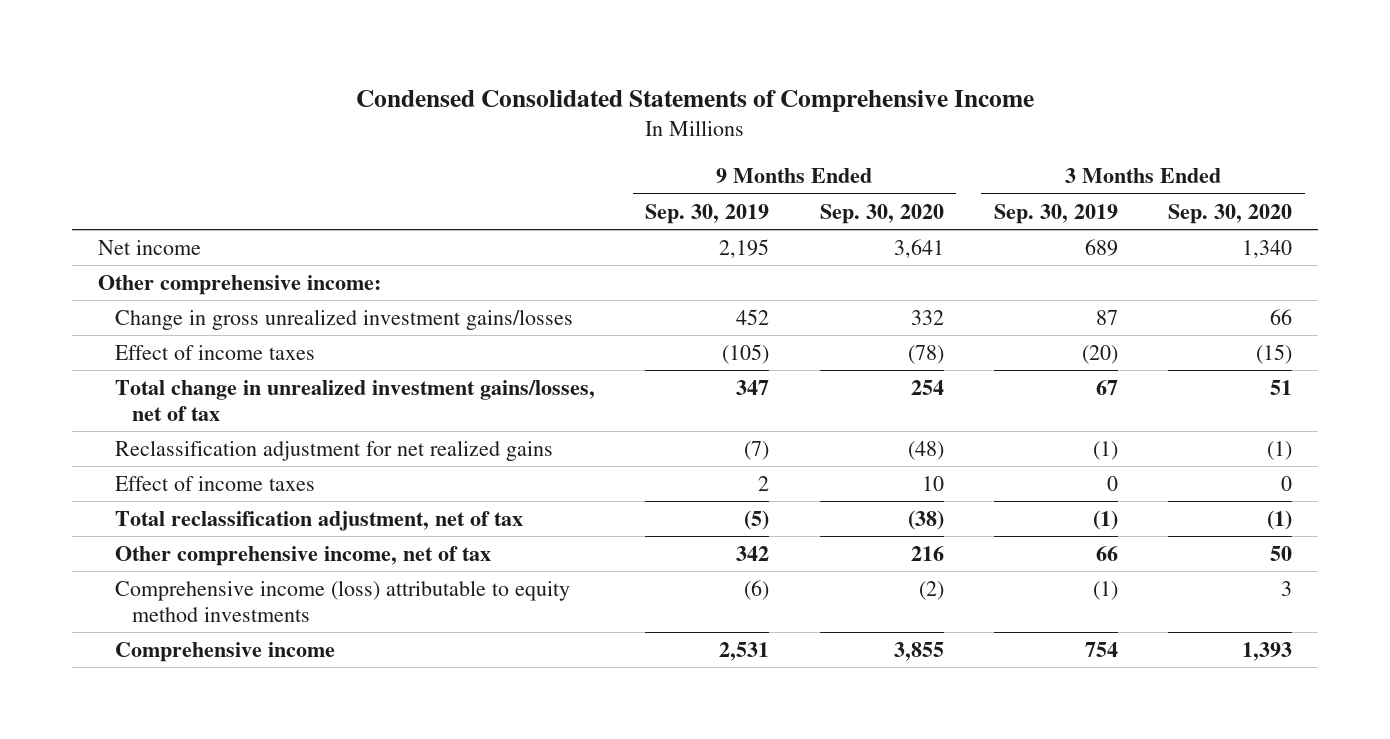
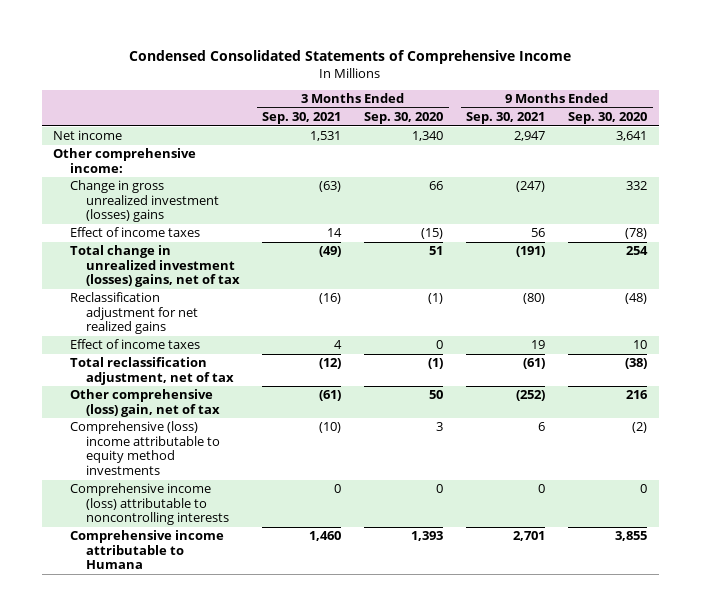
[645,203,770,224] Sep. 30, 2019 -> none
[993,203,1118,224] Sep. 30, 2019 -> none
none -> [262,112,342,125] Sep. 30, 2021
none -> [466,112,546,125] Sep. 30, 2021
[114,308,573,330] Change in gross unrealized investment gains/losses -> [69,180,219,223] Change in gross unrealized investment (losses) gains
[114,379,595,421] Total change in unrealized investment gains/losses, net of tax -> [69,245,240,288] Total change in unrealized investment (losses) gains, net of tax
[114,545,491,566] Other comprehensive income, net of tax -> [69,389,220,417] Other comprehensive (loss) gain, net of tax
[114,579,570,622] Comprehensive income (loss) attributable to equity method investments -> [69,421,220,476] Comprehensive (loss) income attributable to equity method investments
none -> [69,483,229,526] Comprehensive income (loss) attributable to noncontrolling interests
[114,641,335,662] Comprehensive income -> [69,530,224,570] Comprehensive income attributable to Humana

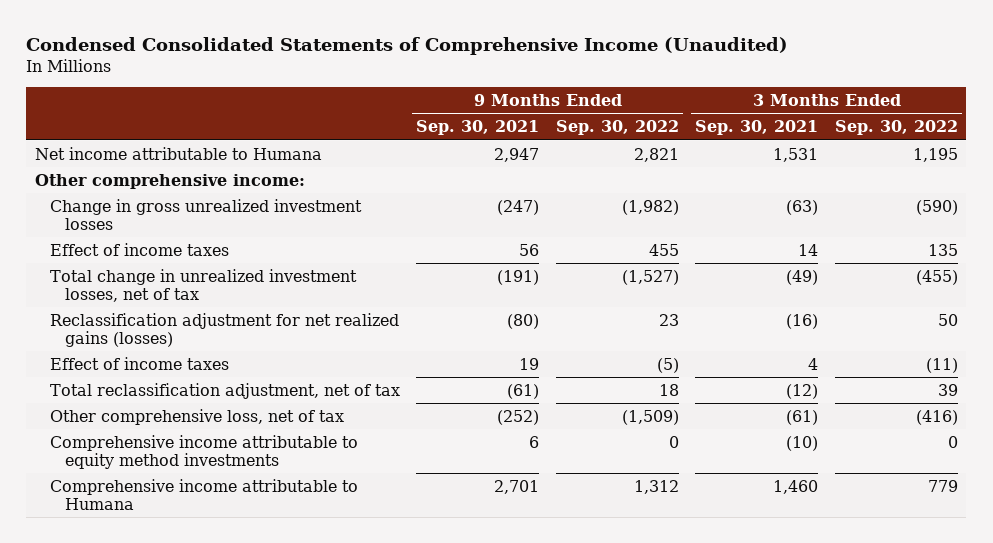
[129,50,572,65] Condensed Consolidated Statements of Comprehensive Income -> [26,36,789,55] Condensed Consolidated Statements of Comprehensive Income (Unaudited)
[364,112,444,125] Sep. 30, 2020 -> none
[568,112,648,125] Sep. 30, 2020 -> none
none -> [555,120,679,136] Sep. 30, 2022
none -> [834,120,958,136] Sep. 30, 2022
[53,130,123,141] Net income -> [34,146,322,160] Net income attributable to Humana
[69,180,219,223] Change in gross unrealized investment (losses) gains -> [49,198,362,230] Change in gross unrealized investment losses
[69,245,240,288] Total change in unrealized investment (losses) gains, net of tax -> [49,268,357,302] Total change in unrealized investment losses, net of tax
[69,292,198,335] Reclassification adjustment for net realized gains -> [49,312,399,347] Reclassification adjustment for net realized gains (losses)
[69,483,229,526] Comprehensive income (loss) attributable to noncontrolling interests -> none
[69,389,220,417] Other comprehensive (loss) gain, net of tax -> [49,408,344,425] Other comprehensive loss, net of tax
[69,421,220,476] Comprehensive (loss) income attributable to equity method investments -> [49,434,358,469] Comprehensive income attributable to equity method investments

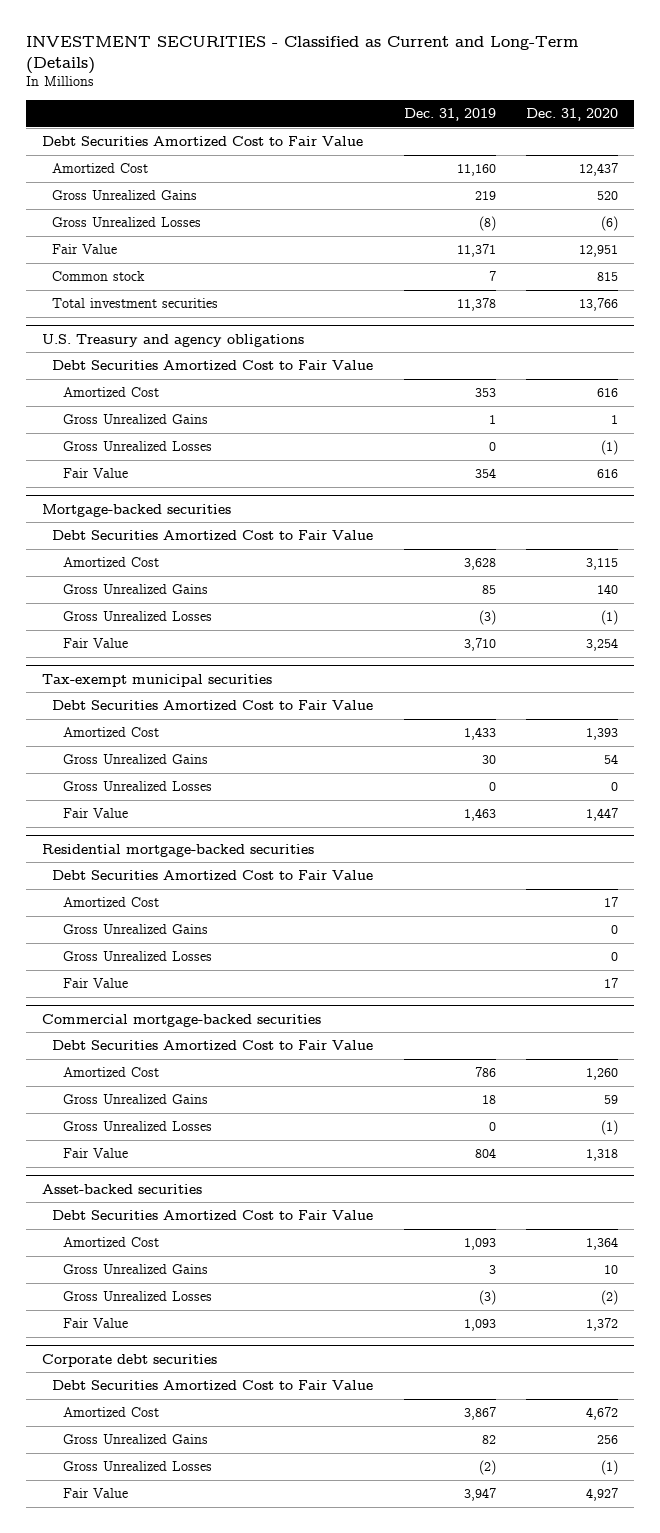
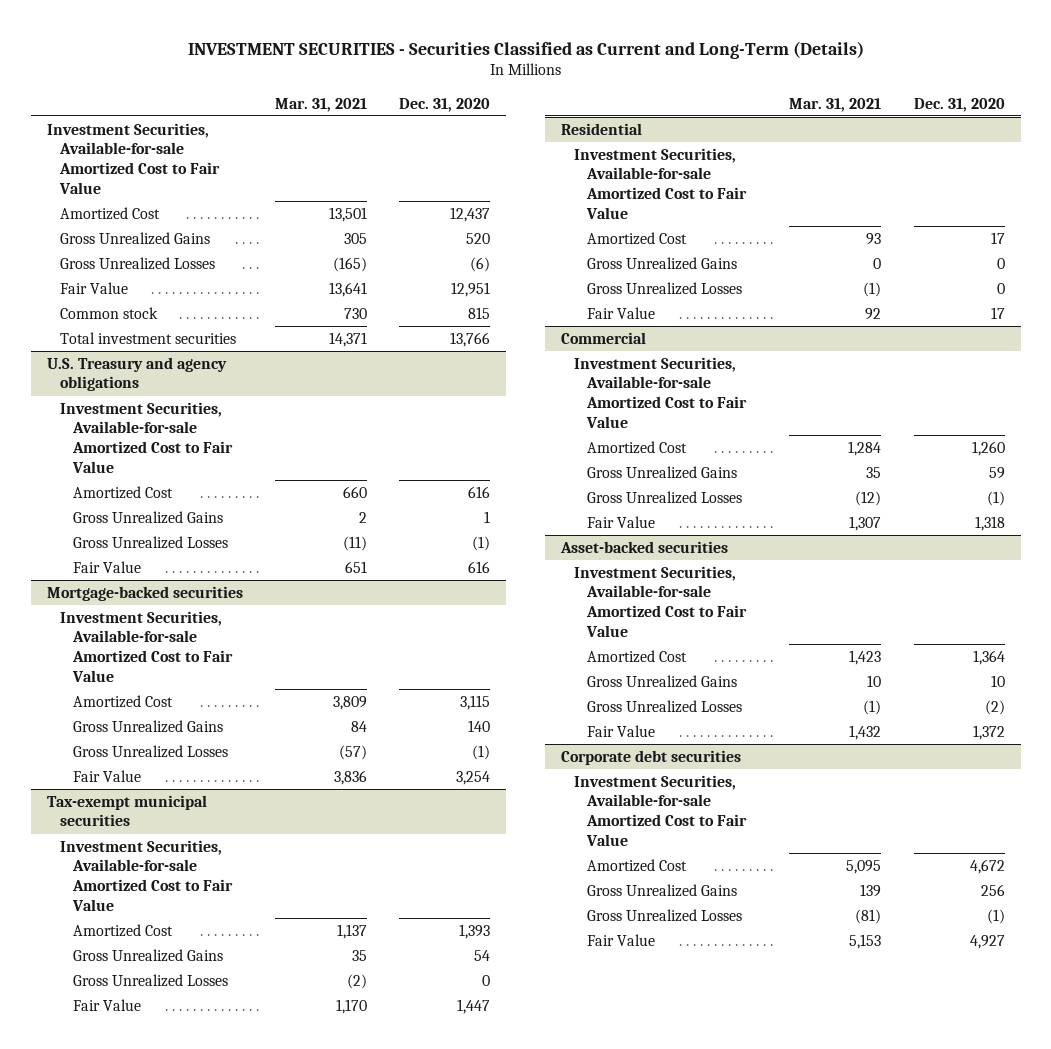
[26,36,579,75] INVESTMENT SECURITIES - Classified as Current and Long-Term (Details) -> [187,40,864,59] INVESTMENT SECURITIES - Securities Classified as Current and Long-Term (Details)
[403,107,496,121] Dec. 31, 2019 -> none
none -> [274,97,367,112] Mar. 31, 2021
[41,136,363,147] Debt Securities Amortized Cost to Fair Value -> [46,122,220,194] Investment Securities, Available-for-sale Amortized Cost to Fair Value
[52,360,374,371] Debt Securities Amortized Cost to Fair Value -> [59,401,233,473] Investment Securities, Available-for-sale Amortized Cost to Fair Value
[52,530,374,541] Debt Securities Amortized Cost to Fair Value -> [59,610,233,682] Investment Securities, Available-for-sale Amortized Cost to Fair Value
[52,700,374,711] Debt Securities Amortized Cost to Fair Value -> [59,839,233,911] Investment Securities, Available-for-sale Amortized Cost to Fair Value
[41,843,314,857] Residential mortgage-backed securities -> [561,122,643,135] Residential
[52,870,374,881] Debt Securities Amortized Cost to Fair Value -> [574,147,748,219] Investment Securities, Available-for-sale Amortized Cost to Fair Value
[41,1013,321,1027] Commercial mortgage-backed securities -> [561,331,647,344] Commercial
[52,1040,374,1051] Debt Securities Amortized Cost to Fair Value -> [574,356,748,428] Investment Securities, Available-for-sale Amortized Cost to Fair Value
[52,1210,374,1221] Debt Securities Amortized Cost to Fair Value -> [574,565,748,637] Investment Securities, Available-for-sale Amortized Cost to Fair Value
[52,1380,374,1391] Debt Securities Amortized Cost to Fair Value -> [574,774,748,846] Investment Securities, Available-for-sale Amortized Cost to Fair Value

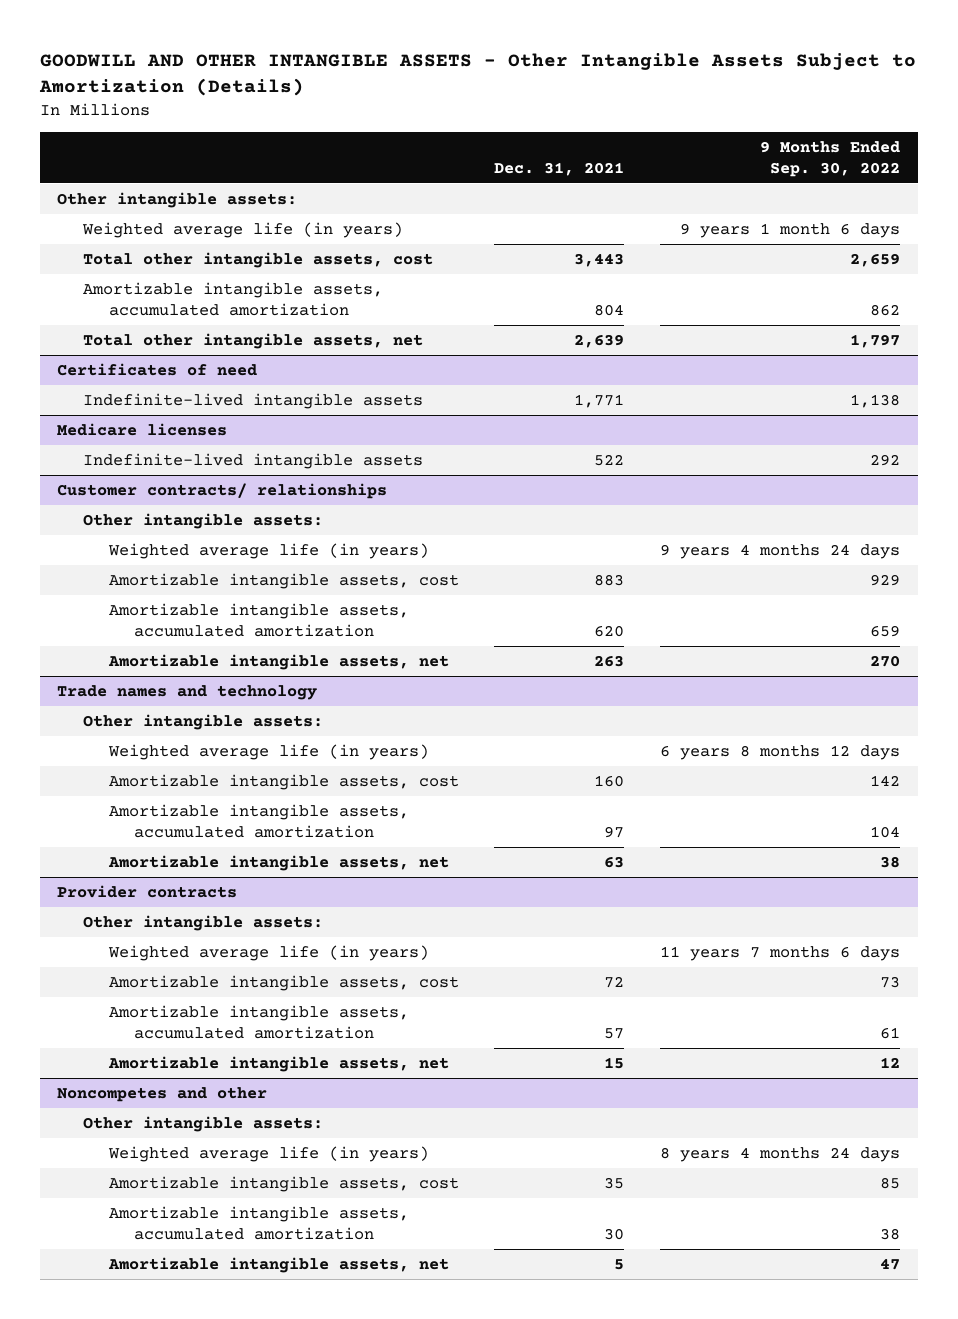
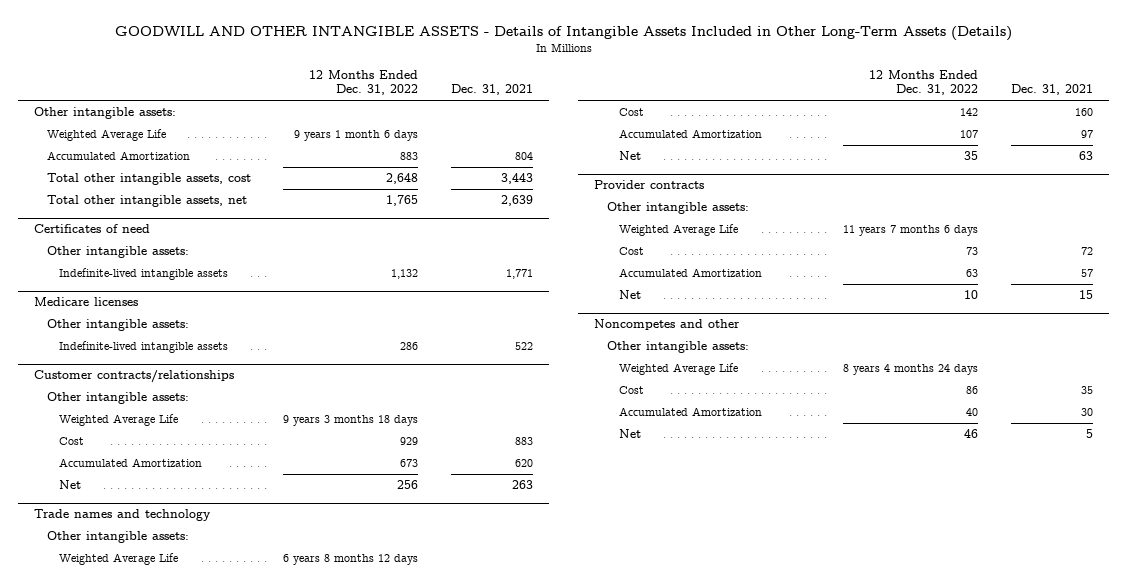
[38,52,916,97] GOODWILL AND OTHER INTANGIBLE ASSETS - Other Intangible Assets Subject to Amortization (Details) -> [114,26,1012,42] GOODWILL AND OTHER INTANGIBLE ASSETS - Details of Intangible Assets Included in Other Long-Term Assets (Details)
[760,140,901,177] 9 Months Ended Sep. 30, 2022 -> none
none -> [309,69,419,96] 12 Months Ended Dec. 31, 2022
[82,221,404,238] Weighted average life (in years) -> [46,128,166,141] Weighted Average Life
none -> [46,150,190,160] Accumulated Amortization
[83,281,384,316] Amortizable intangible assets, accumulated amortization -> none
none -> [46,245,189,258] Other intangible assets:
none -> [46,318,189,331] Other intangible assets:
[57,482,388,499] Customer contracts/ relationships -> [34,370,235,384] Customer contracts/relationships
[107,542,429,559] Weighted average life (in years) -> [59,413,179,426] Weighted Average Life
[108,572,459,589] Amortizable intangible assets, cost -> [59,436,85,445] Cost
[108,602,409,637] Amortizable intangible assets, accumulated amortization -> [59,457,203,467] Accumulated Amortization
[107,653,449,670] Amortizable intangible assets, net -> [59,479,82,489] Net
[107,743,429,760] Weighted average life (in years) -> [59,552,179,565] Weighted Average Life
[108,773,459,790] Amortizable intangible assets, cost -> [619,107,645,116] Cost
[108,803,409,838] Amortizable intangible assets, accumulated amortization -> [619,128,763,138] Accumulated Amortization
[107,854,449,871] Amortizable intangible assets, net -> [619,150,642,160] Net
[107,944,429,961] Weighted average life (in years) -> [619,223,739,236] Weighted Average Life
[108,974,459,991] Amortizable intangible assets, cost -> [619,246,645,255] Cost
[108,1004,409,1039] Amortizable intangible assets, accumulated amortization -> [619,267,763,277] Accumulated Amortization
[107,1055,449,1072] Amortizable intangible assets, net -> [619,289,642,299] Net
[107,1145,429,1162] Weighted average life (in years) -> [619,362,739,375] Weighted Average Life
[108,1175,459,1192] Amortizable intangible assets, cost -> [619,385,645,394] Cost
[108,1205,409,1240] Amortizable intangible assets, accumulated amortization -> [619,406,763,416] Accumulated Amortization
[107,1256,449,1273] Amortizable intangible assets, net -> [619,428,642,438] Net

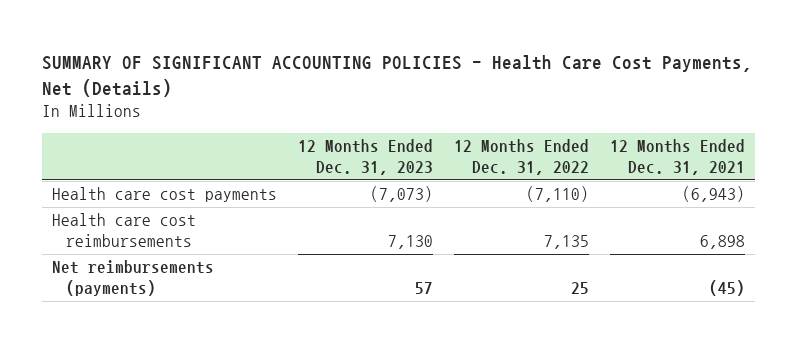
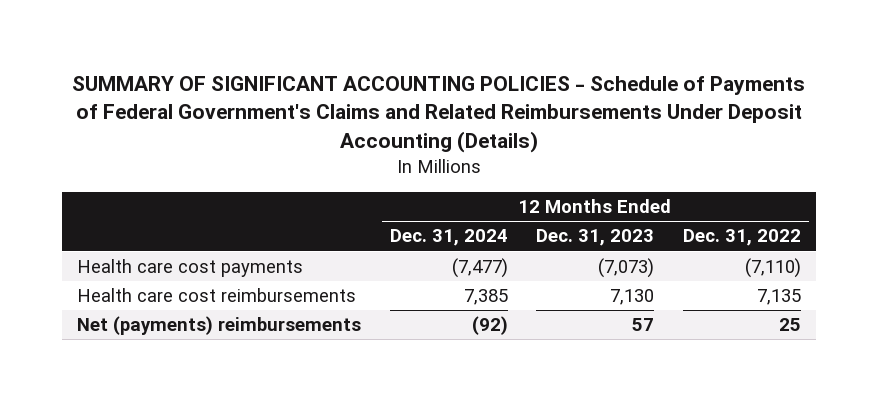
[41,54,752,97] SUMMARY OF SIGNIFICANT ACCOUNTING POLICIES - Health Care Cost Payments, Net (Details) -> [71,75,805,154] SUMMARY OF SIGNIFICANT ACCOUNTING POLICIES - Schedule of Payments of Federal Government's Claims and Related Reimbursements Under Deposit Accounting (Details)
[609,139,745,176] 12 Months Ended Dec. 31, 2021 -> none
none -> [389,229,508,247] Dec. 31, 2024
[52,260,215,297] Net reimbursements (payments) -> [76,316,361,336] Net (payments) reimbursements

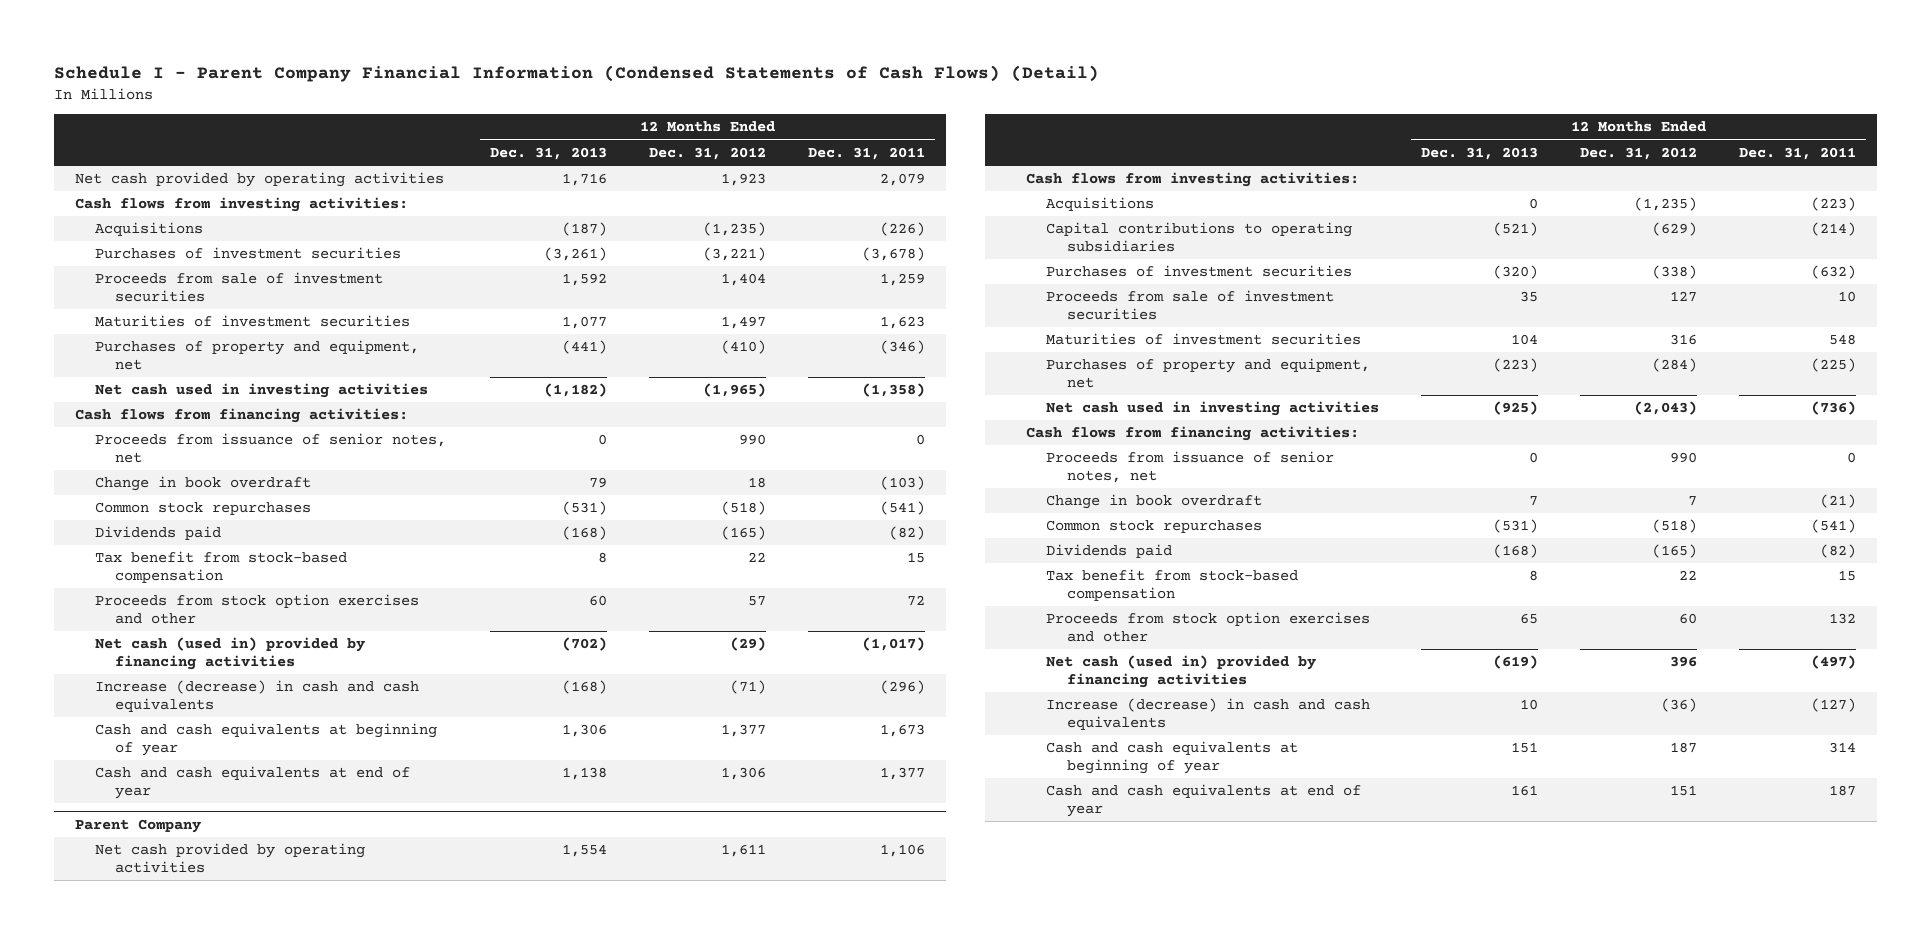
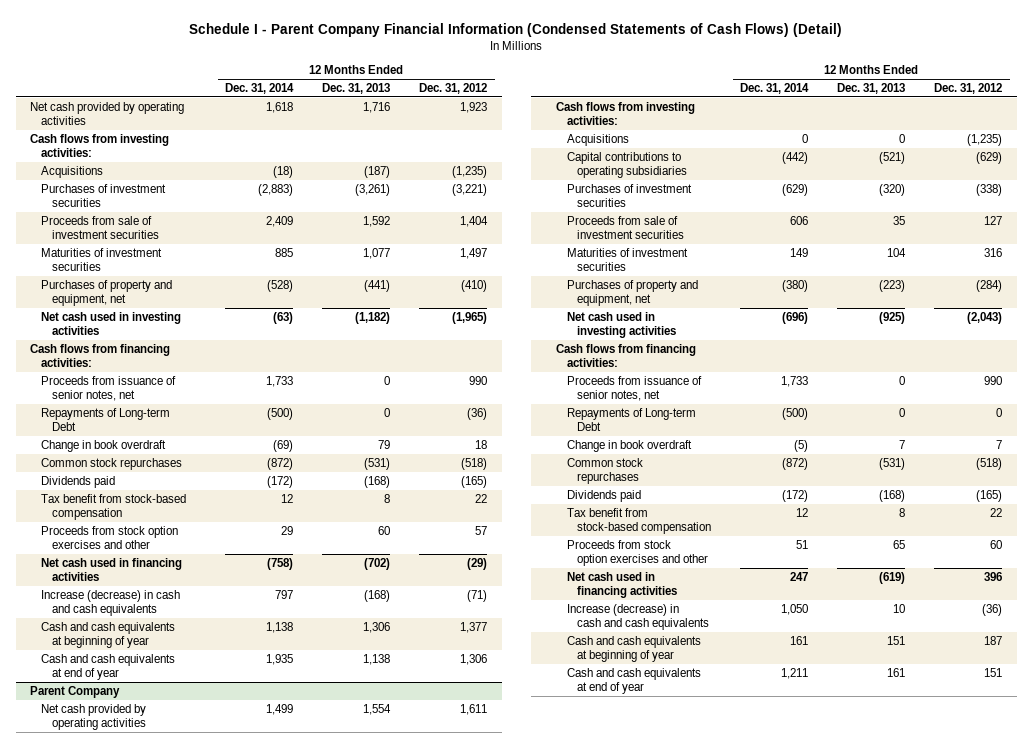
[807,146,925,160] Dec. 31, 2011 -> none
none -> [225,82,295,94] Dec. 31, 2014
none -> [41,407,171,432] Repayments of Long-term Debt
[94,637,365,671] Net cash (used in) provided by financing activities -> [41,557,183,582] Net cash used in financing activities
none -> [566,407,696,432] Repayments of Long-term Debt
[1046,655,1317,689] Net cash (used in) provided by financing activities -> [566,571,678,599] Net cash used in financing activities

